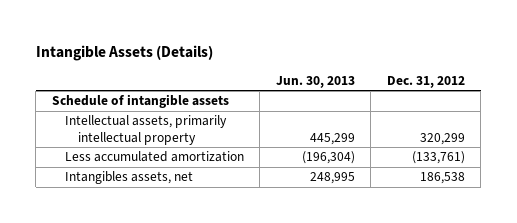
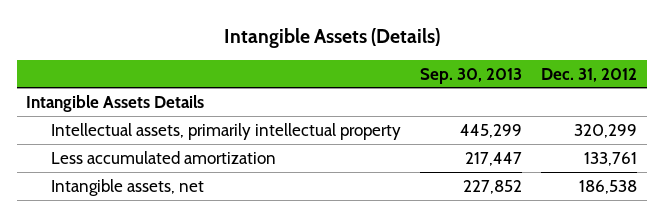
[275,75,355,88] Jun. 30, 2013 -> none
none -> [420,67,523,84] Sep. 30, 2013
[51,94,229,109] Schedule of intangible assets -> none
none -> [26,94,205,112] Intangible Assets Details
[411,151,465,165] (133,761) -> [584,151,638,166] 133,761
[64,171,193,185] Intangibles assets, net -> [51,178,205,196] Intangible assets, net

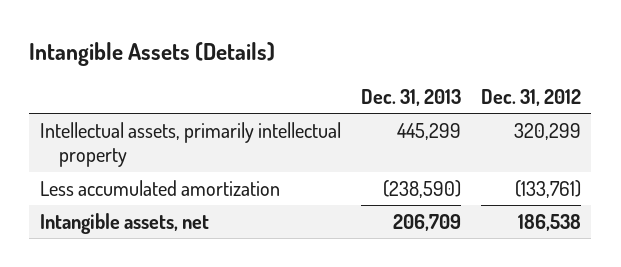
[420,67,523,84] Sep. 30, 2013 -> none
none -> [360,89,461,107] Dec. 31, 2013
[26,94,205,112] Intangible Assets Details -> none
[584,151,638,166] 133,761 -> [515,179,582,198] (133,761)

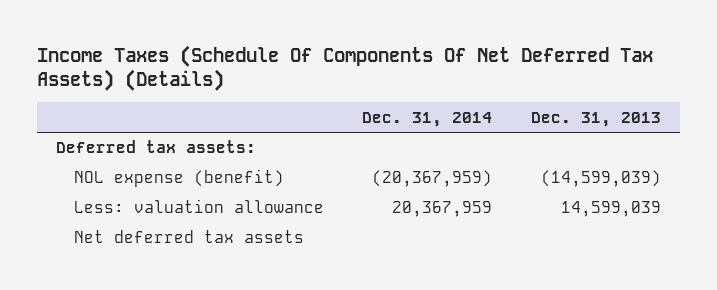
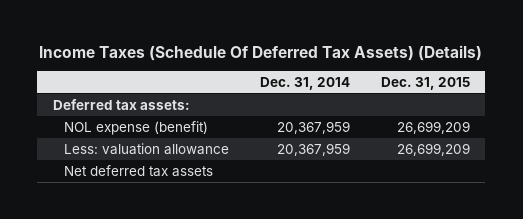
[36,44,653,92] Income Taxes (Schedule Of Components Of Net Deferred Tax Assets) (Details) -> [39,44,483,61] Income Taxes (Schedule Of Deferred Tax Assets) (Details)
[531,111,662,127] Dec. 31, 2013 -> none
none -> [380,76,470,90] Dec. 31, 2015
[372,170,493,188] (20,367,959) -> [276,120,350,134] 20,367,959

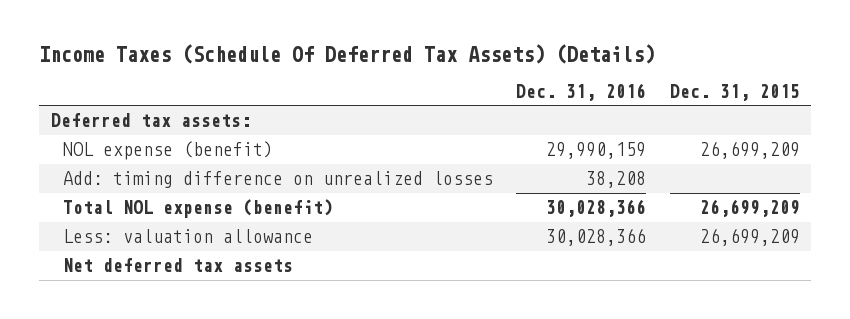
[259,76,350,90] Dec. 31, 2014 -> none
none -> [516,82,647,101] Dec. 31, 2016
none -> [62,171,493,189] Add: timing difference on unrealized losses
none -> [62,199,333,219] Total NOL expense (benefit)

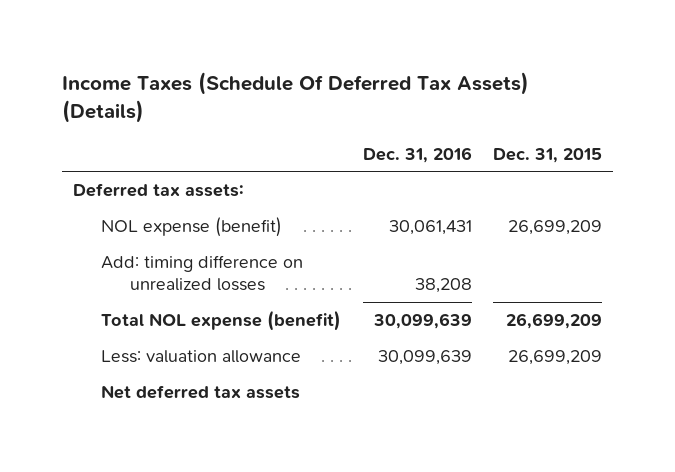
[546,142,647,160] 29,990,159 -> [388,219,472,235] 30,061,431
[546,199,647,218] 30,028,366 -> [372,312,472,329] 30,099,639
[546,228,647,247] 30,028,366 -> [377,349,472,365] 30,099,639

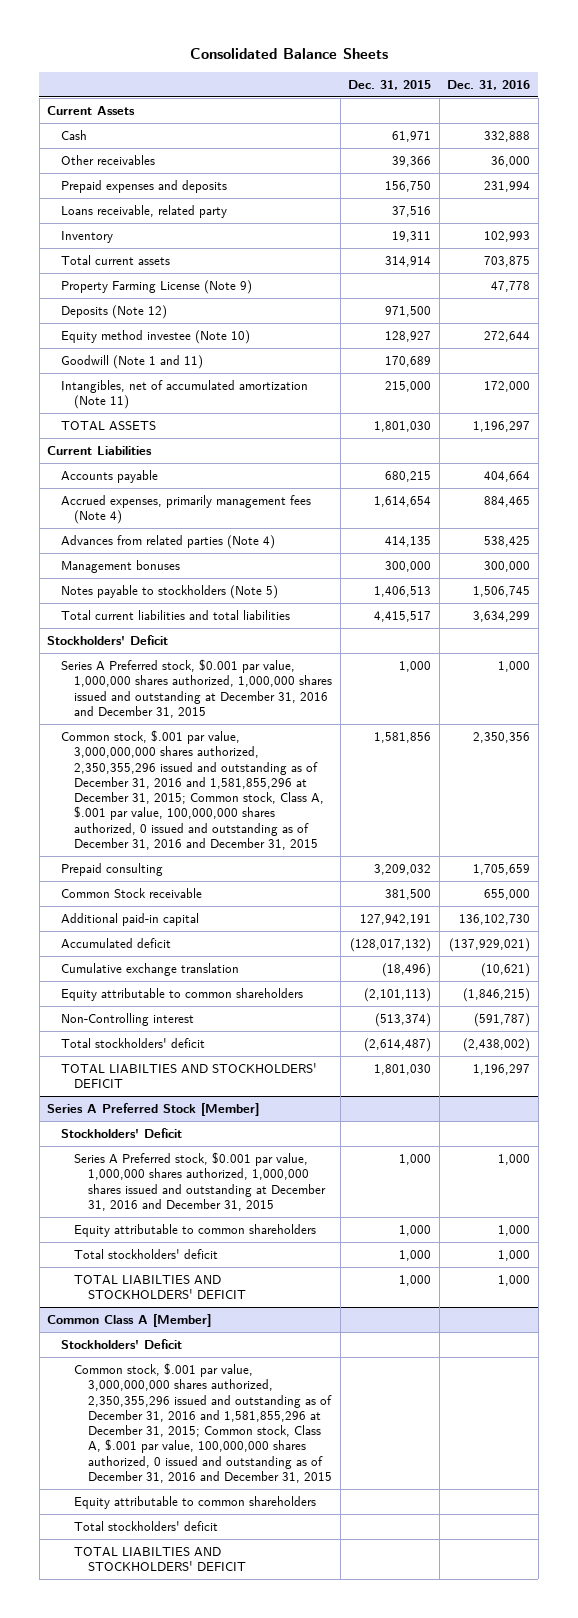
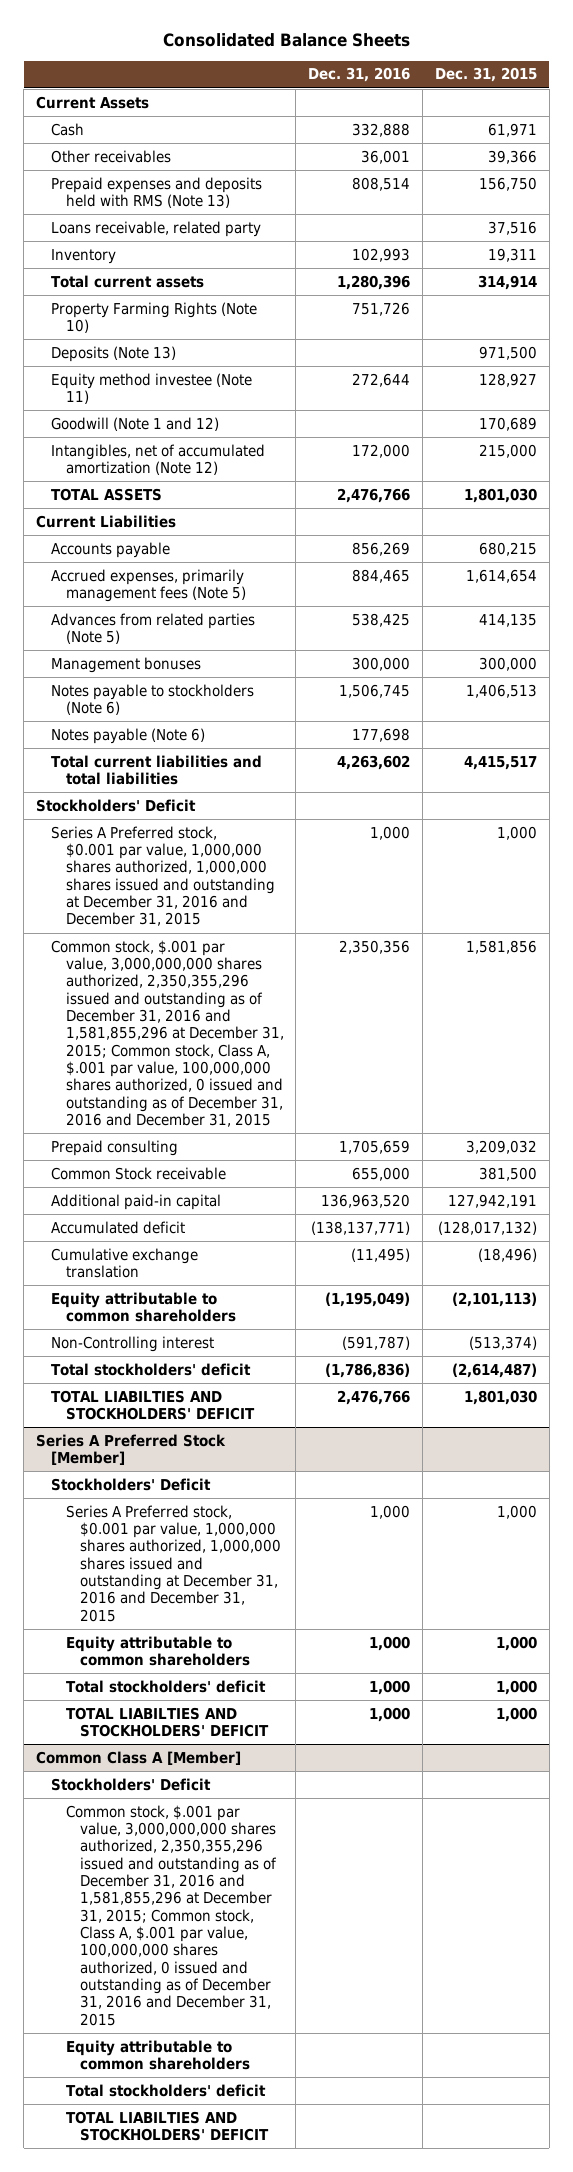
[491,155,531,167] 36,000 -> [361,149,411,164] 36,001
[60,179,227,193] Prepaid expenses and deposits -> [50,176,262,209] Prepaid expenses and deposits held with RMS (Note 13)
[484,180,531,192] 231,994 -> [352,176,411,191] 808,514
[60,279,252,294] Property Farming License (Note 9) -> none
[484,255,531,267] 703,875 -> [337,274,411,290] 1,280,396
none -> [50,301,257,334] Property Farming Rights (Note 10)
[60,304,167,319] Deposits (Note 12) -> [50,345,176,362] Deposits (Note 13)
[60,329,250,344] Equity method investee (Note 10) -> [50,372,252,405] Equity method investee (Note 11)
[60,354,203,369] Goodwill (Note 1 and 11) -> [50,416,219,431] Goodwill (Note 1 and 12)
[60,379,308,410] Intangibles, net of accumulated amortization (Note 11) -> [50,443,265,476] Intangibles, net of accumulated amortization (Note 12)
[473,420,531,432] 1,196,297 -> [337,487,411,503] 2,476,766
[484,470,531,482] 404,664 -> [352,541,411,556] 856,269
[60,494,311,525] Accrued expenses, primarily management fees (Note 4) -> [50,568,246,603] Accrued expenses, primarily management fees (Note 5)
[60,534,275,549] Advances from related parties (Note 4) -> [50,612,255,645] Advances from related parties (Note 5)
[60,584,278,599] Notes payable to stockholders (Note 5) -> [50,683,254,716] Notes payable to stockholders (Note 6)
none -> [50,727,205,744] Notes payable (Note 6)
[473,610,531,622] 3,634,299 -> [337,754,411,770] 4,263,602
[459,913,531,925] 136,102,730 -> [321,1193,411,1208] 136,963,520
[449,937,531,952] (137,929,021) -> [311,1220,411,1235] (138,137,771)
[481,962,531,977] (10,621) -> [351,1247,411,1262] (11,495)
[463,987,531,1002] (1,846,215) -> [325,1291,411,1307] (1,195,049)
[463,1037,531,1052] (2,438,002) -> [325,1362,411,1378] (1,786,836)
[473,1063,531,1075] 1,196,297 -> [337,1389,411,1405] 2,476,766

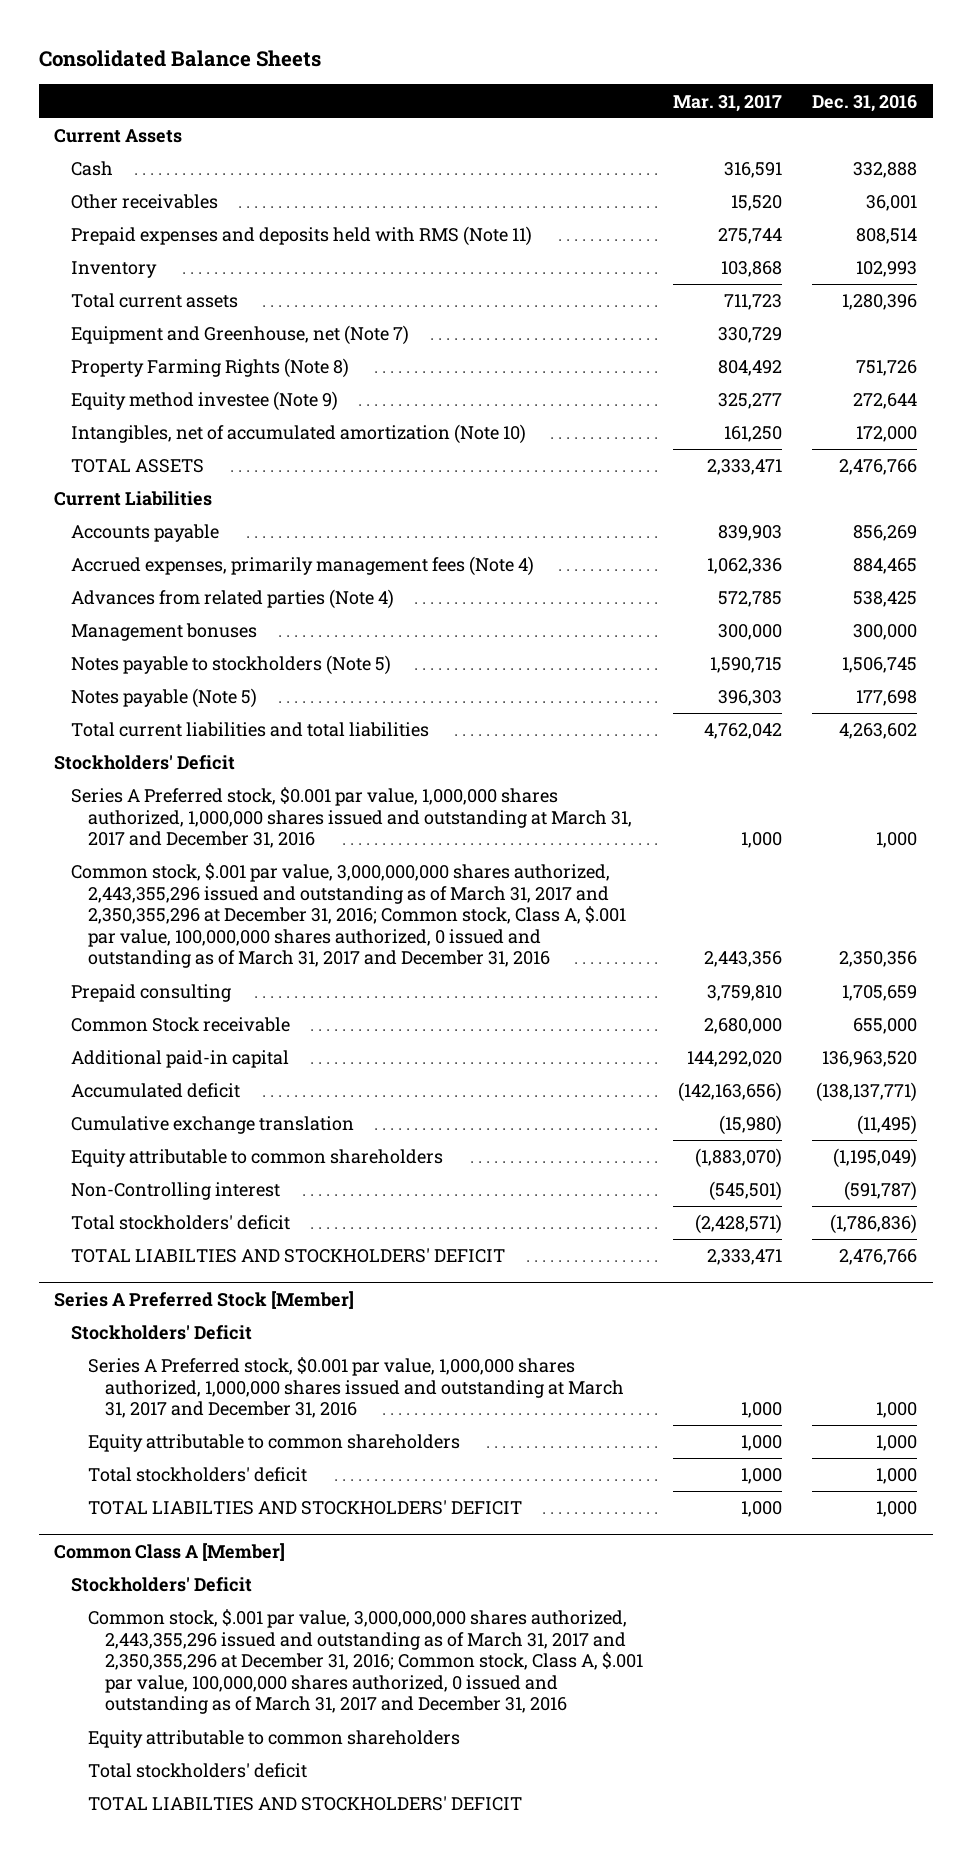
[434,67,537,83] Dec. 31, 2015 -> none
none -> [672,94,782,112] Mar. 31, 2017
[50,220,261,237] Loans receivable, related party -> none
[50,176,262,209] Prepaid expenses and deposits held with RMS (Note 13) -> [70,226,532,247] Prepaid expenses and deposits held with RMS (Note 11)
[50,345,176,362] Deposits (Note 13) -> none
[50,416,219,431] Goodwill (Note 1 and 12) -> none
none -> [70,325,409,346] Equipment and Greenhouse, net (Note 7)
[50,301,257,334] Property Farming Rights (Note 10) -> [70,358,349,379] Property Farming Rights (Note 8)
[50,372,252,405] Equity method investee (Note 11) -> [70,391,338,412] Equity method investee (Note 9)
[50,443,265,476] Intangibles, net of accumulated amortization (Note 12) -> [70,424,526,445] Intangibles, net of accumulated amortization (Note 10)
[50,568,246,603] Accrued expenses, primarily management fees (Note 5) -> [70,556,534,577] Accrued expenses, primarily management fees (Note 4)
[50,612,255,645] Advances from related parties (Note 5) -> [70,589,394,610] Advances from related parties (Note 4)
[50,683,254,716] Notes payable to stockholders (Note 6) -> [70,655,391,676] Notes payable to stockholders (Note 5)
[50,727,205,744] Notes payable (Note 6) -> [70,688,257,709] Notes payable (Note 5)
[50,825,275,927] Series A Preferred stock, $0.001 par value, 1,000,000 shares authorized, 1,000,000 shares issued and outstanding at December 31, 2016 and December 31, 2015 -> [70,787,632,849] Series A Preferred stock, $0.001 par value, 1,000,000 shares authorized, 1,000,000 shares issued and outstanding at March 31, 2017 and December 31, 2016
[50,939,284,1128] Common stock, $.001 par value, 3,000,000,000 shares authorized, 2,350,355,296 issued and outstanding as of December 31, 2016 and 1,581,855,296 at December 31, 2015; Common stock, Class A, $.001 par value, 100,000,000 shares authorized, 0 issued and outstanding as of December 31, 2016 and December 31, 2015 -> [70,863,626,969] Common stock, $.001 par value, 3,000,000,000 shares authorized, 2,443,355,296 issued and outstanding as of March 31, 2017 and 2,350,355,296 at December 31, 2016; Common stock, Class A, $.001 par value, 100,000,000 shares authorized, 0 issued and outstanding as of March 31, 2017 and December 31, 2016
[65,1504,282,1622] Series A Preferred stock, $0.001 par value, 1,000,000 shares authorized, 1,000,000 shares issued and outstanding at December 31, 2016 and December 31, 2015 -> [87,1357,624,1419] Series A Preferred stock, $0.001 par value, 1,000,000 shares authorized, 1,000,000 shares issued and outstanding at March 31, 2017 and December 31, 2016
[65,1804,278,2026] Common stock, $.001 par value, 3,000,000,000 shares authorized, 2,350,355,296 issued and outstanding as of December 31, 2016 and 1,581,855,296 at December 31, 2015; Common stock, Class A, $.001 par value, 100,000,000 shares authorized, 0 issued and outstanding as of December 31, 2016 and December 31, 2015 -> [87,1609,643,1715] Common stock, $.001 par value, 3,000,000,000 shares authorized, 2,443,355,296 issued and outstanding as of March 31, 2017 and 2,350,355,296 at December 31, 2016; Common stock, Class A, $.001 par value, 100,000,000 shares authorized, 0 issued and outstanding as of March 31, 2017 and December 31, 2016

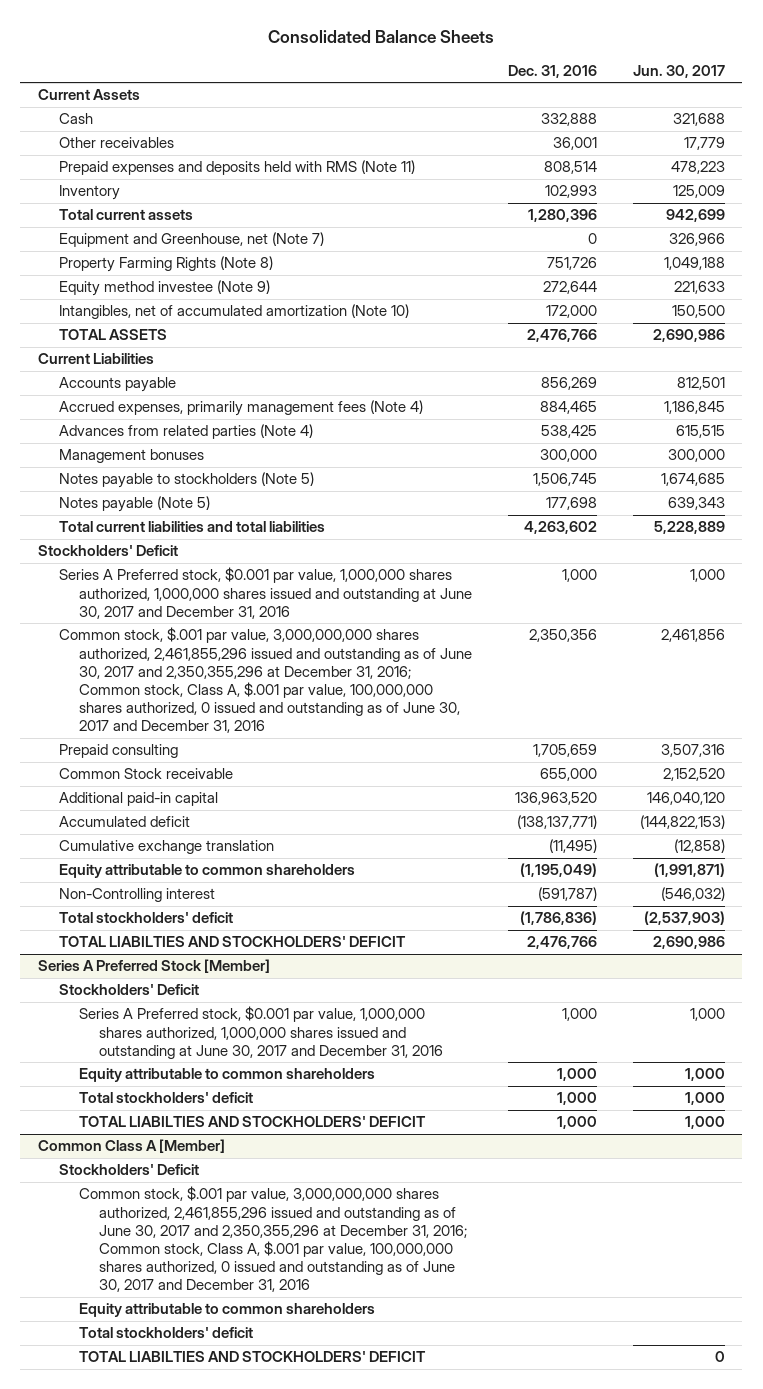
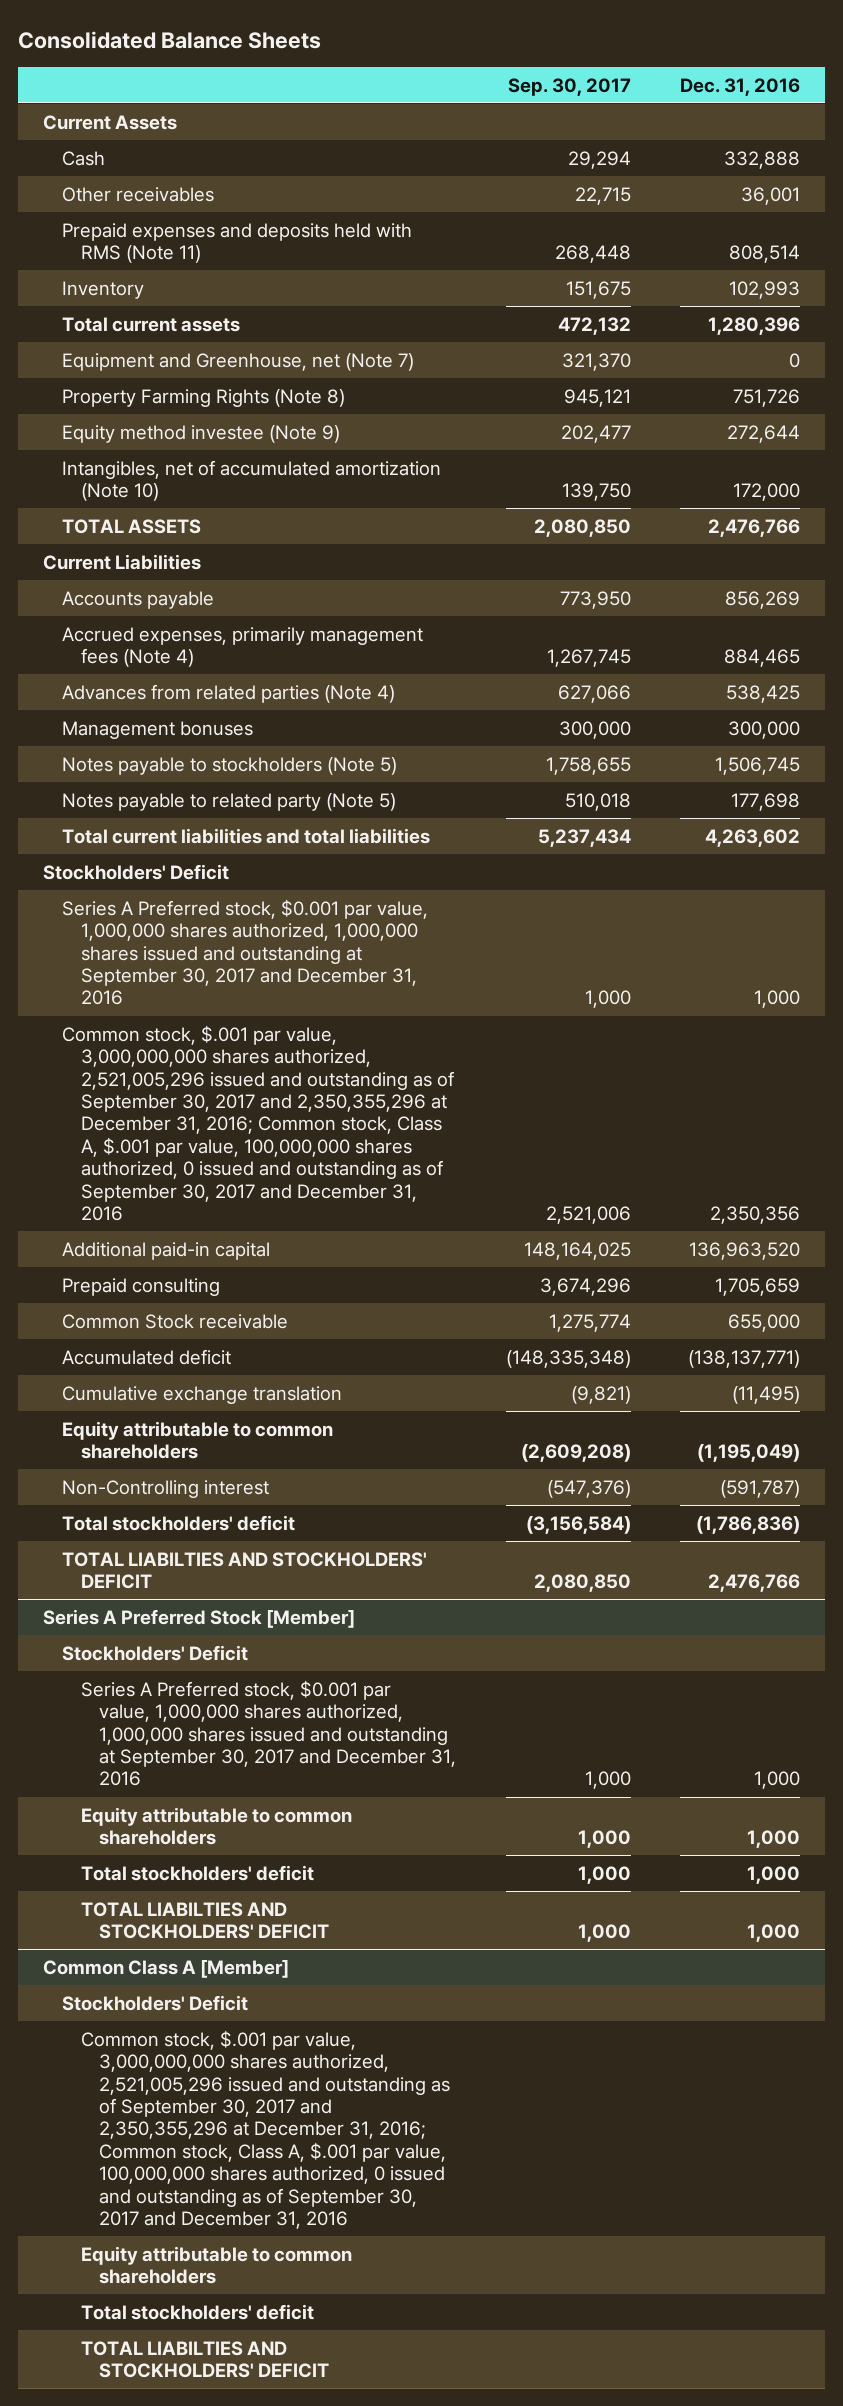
[632,64,725,78] Jun. 30, 2017 -> none
none -> [507,77,631,96] Sep. 30, 2017
[58,496,210,513] Notes payable (Note 5) -> [61,792,396,811] Notes payable to related party (Note 5)
[58,567,472,619] Series A Preferred stock, $0.001 par value, 1,000,000 shares authorized, 1,000,000 shares issued and outstanding at June 30, 2017 and December 31, 2016 -> [61,898,428,1006] Series A Preferred stock, $0.001 par value, 1,000,000 shares authorized, 1,000,000 shares issued and outstanding at September 30, 2017 and December 31, 2016
[58,627,472,733] Common stock, $.001 par value, 3,000,000,000 shares authorized, 2,461,855,296 issued and outstanding as of June 30, 2017 and 2,350,355,296 at December 31, 2016; Common stock, Class A, $.001 par value, 100,000,000 shares authorized, 0 issued and outstanding as of June 30, 2017 and December 31, 2016 -> [61,1024,454,1222] Common stock, $.001 par value, 3,000,000,000 shares authorized, 2,521,005,296 issued and outstanding as of September 30, 2017 and 2,350,355,296 at December 31, 2016; Common stock, Class A, $.001 par value, 100,000,000 shares authorized, 0 issued and outstanding as of September 30, 2017 and December 31, 2016
[58,792,218,807] Additional paid-in capital -> [61,1241,270,1260] Additional paid-in capital
[78,1006,444,1059] Series A Preferred stock, $0.001 par value, 1,000,000 shares authorized, 1,000,000 shares issued and outstanding at June 30, 2017 and December 31, 2016 -> [80,1679,457,1787] Series A Preferred stock, $0.001 par value, 1,000,000 shares authorized, 1,000,000 shares issued and outstanding at September 30, 2017 and December 31, 2016
[78,1186,468,1292] Common stock, $.001 par value, 3,000,000,000 shares authorized, 2,461,855,296 issued and outstanding as of June 30, 2017 and 2,350,355,296 at December 31, 2016; Common stock, Class A, $.001 par value, 100,000,000 shares authorized, 0 issued and outstanding as of June 30, 2017 and December 31, 2016 -> [80,2029,451,2230] Common stock, $.001 par value, 3,000,000,000 shares authorized, 2,521,005,296 issued and outstanding as of September 30, 2017 and 2,350,355,296 at December 31, 2016; Common stock, Class A, $.001 par value, 100,000,000 shares authorized, 0 issued and outstanding as of September 30, 2017 and December 31, 2016

